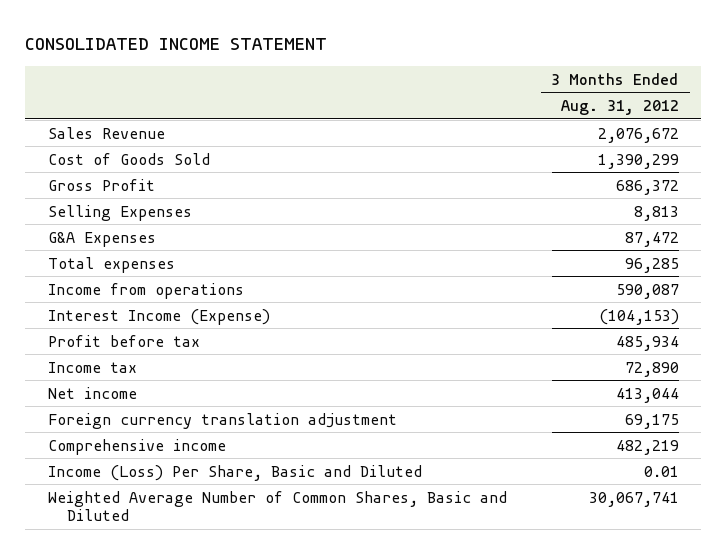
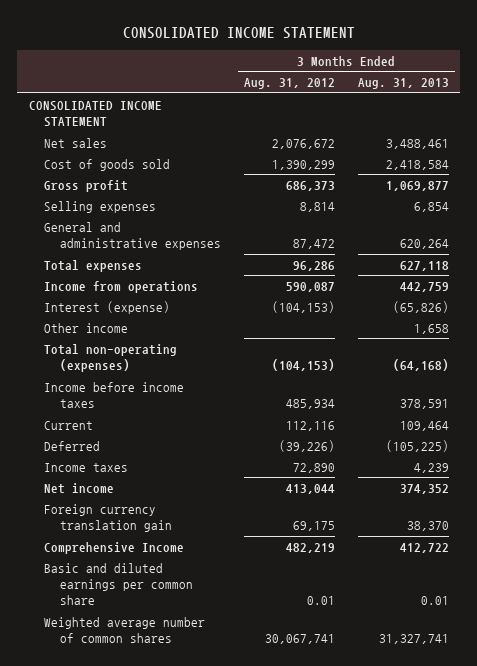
none -> [357,78,449,90] Aug. 31, 2013
none -> [28,100,162,127] CONSOLIDATED INCOME STATEMENT
[47,126,165,139] Sales Revenue -> [44,137,108,148] Net sales
[47,152,210,165] Cost of Goods Sold -> [44,158,171,171] Cost of goods sold
[47,178,155,191] Gross Profit -> [44,179,129,192] Gross profit
[615,179,679,195] 686,372 -> [286,180,336,191] 686,373
[47,204,192,221] Selling Expenses -> [44,200,157,213] Selling expenses
[633,205,679,221] 8,813 -> [300,201,336,212] 8,814
[47,231,156,247] G&A Expenses -> [44,221,222,250] General and administrative expenses
[624,257,679,273] 96,285 -> [293,260,336,271] 96,286
[47,308,270,325] Interest Income (Expense) -> [44,300,171,314] Interest (expense)
none -> [44,322,129,333] Other income
none -> [44,343,178,372] Total non-operating (expenses)
[47,334,200,347] Profit before tax -> [44,381,185,408] Income before income taxes
none -> [44,420,94,430] Current
none -> [44,440,101,451] Deferred
[47,361,137,373] Income tax -> [44,462,129,472] Income taxes
[47,412,397,429] Foreign currency translation adjustment -> [44,503,173,532] Foreign currency translation gain
[47,438,226,455] Comprehensive income -> [44,541,185,554] Comprehensive Income
[47,464,422,481] Income (Loss) Per Share, Basic and Diluted -> [44,562,194,605] Basic and diluted earnings per common share
[47,490,507,522] Weighted Average Number of Common Shares, Basic and Diluted -> [44,616,206,643] Weighted average number of common shares

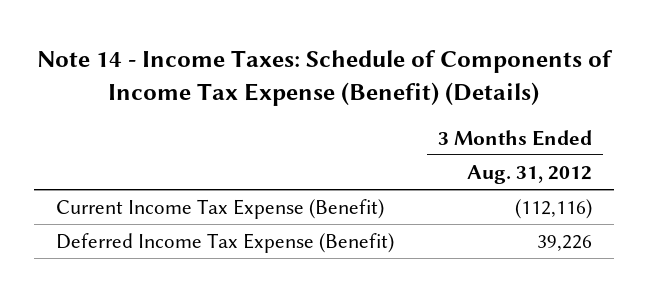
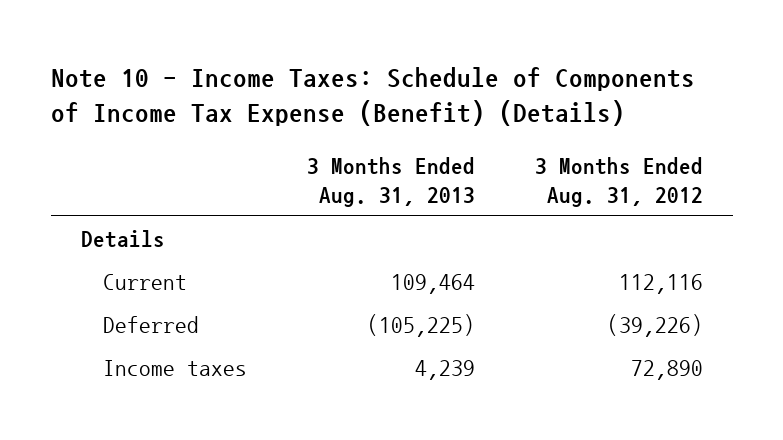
[36,49,613,106] Note 14 - Income Taxes: Schedule of Components of Income Tax Expense (Benefit) (Details) -> [50,66,695,127] Note 10 - Income Taxes: Schedule of Components of Income Tax Expense (Benefit) (Details)
none -> [306,157,475,207] 3 Months Ended Aug. 31, 2013
none -> [80,229,165,248] Details
[55,199,384,220] Current Income Tax Expense (Benefit) -> [102,273,187,290] Current
[514,199,592,220] (112,116) -> [618,273,703,294] 112,116
[55,233,394,254] Deferred Income Tax Expense (Benefit) -> [102,315,199,333] Deferred
[536,235,592,252] 39,226 -> [606,313,703,337] (39,226)
none -> [102,359,247,376] Income taxes

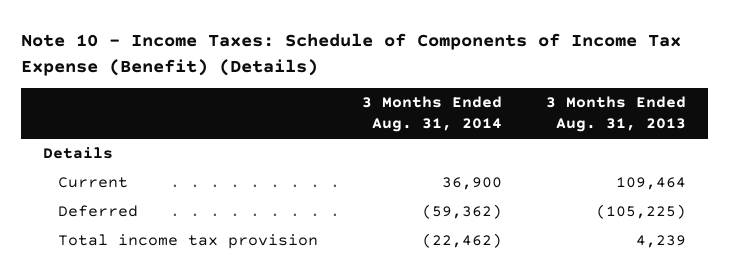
[534,157,703,207] 3 Months Ended Aug. 31, 2012 -> none
none -> [362,96,503,133] 3 Months Ended Aug. 31, 2014
[102,359,247,376] Income taxes -> [58,234,319,250] Total income tax provision

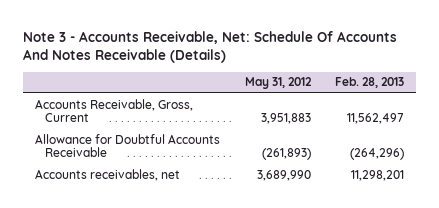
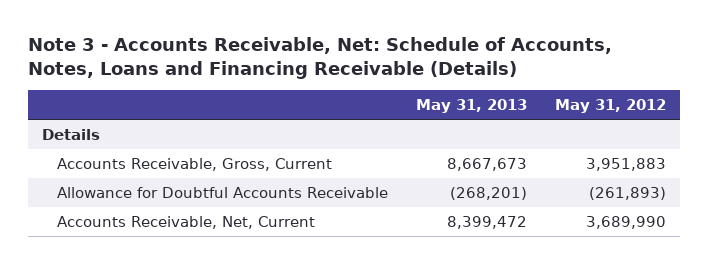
[23,30,398,63] Note 3 - Accounts Receivable, Net: Schedule Of Accounts And Notes Receivable (Details) -> [27,37,612,79] Note 3 - Accounts Receivable, Net: Schedule of Accounts, Notes, Loans and Financing Receivable (Details)
[334,77,404,89] Feb. 28, 2013 -> none
none -> [415,99,527,114] May 31, 2013
none -> [41,129,100,141] Details
[35,168,181,181] Accounts receivables, net -> [56,216,315,230] Accounts Receivable, Net, Current

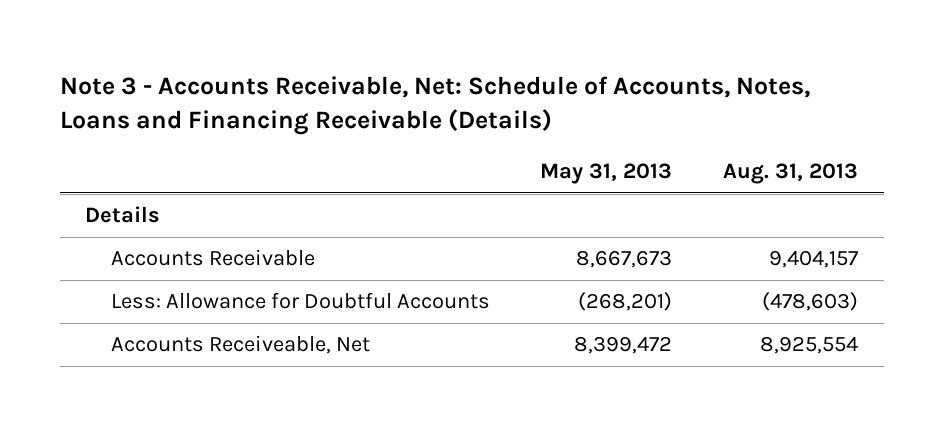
[554,99,666,114] May 31, 2012 -> none
none -> [723,163,859,185] Aug. 31, 2013
[56,158,332,172] Accounts Receivable, Gross, Current -> [110,249,315,267] Accounts Receivable
[56,187,388,199] Allowance for Doubtful Accounts Receivable -> [110,292,490,310] Less: Allowance for Doubtful Accounts
[56,216,315,230] Accounts Receivable, Net, Current -> [110,335,370,355] Accounts Receiveable, Net

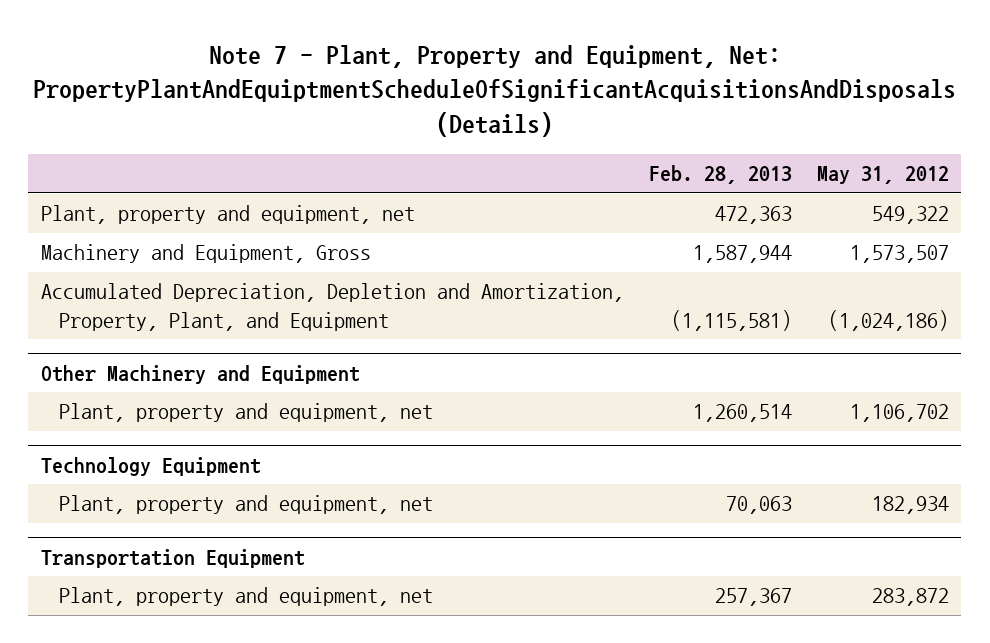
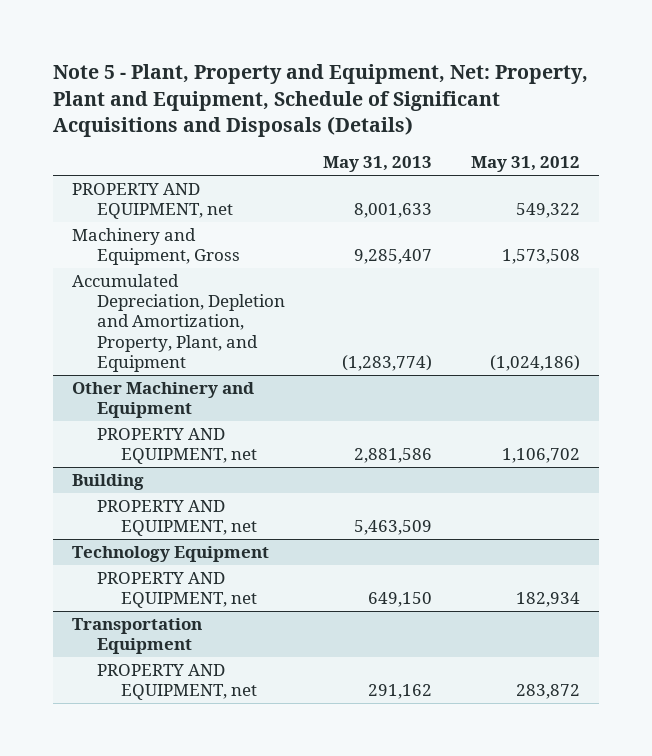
[32,44,956,137] Note 7 - Plant, Property and Equipment, Net: PropertyPlantAndEquiptmentScheduleOfSignificantAcquisitionsAndDisposals (Details) -> [52,64,588,138] Note 5 - Plant, Property and Equipment, Net: Property, Plant and Equipment, Schedule of Significant Acquisitions and Disposals (Details)
[648,165,792,185] Feb. 28, 2013 -> none
none -> [323,156,433,173] May 31, 2013
[40,205,415,225] Plant, property and equipment, net -> [72,183,233,220] PROPERTY AND EQUIPMENT, net
[849,245,949,264] 1,573,507 -> [501,249,580,265] 1,573,508
[59,403,434,423] Plant, property and equipment, net -> [96,428,258,465] PROPERTY AND EQUIPMENT, net
none -> [72,474,145,491] Building
none -> [96,500,258,537] PROPERTY AND EQUIPMENT, net
[59,495,434,515] Plant, property and equipment, net -> [96,572,258,609] PROPERTY AND EQUIPMENT, net
[59,587,434,607] Plant, property and equipment, net -> [96,664,258,701] PROPERTY AND EQUIPMENT, net

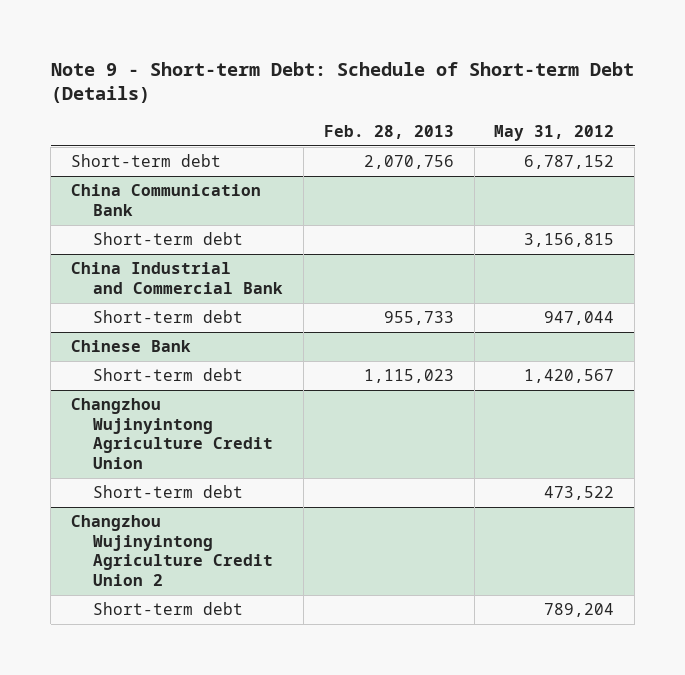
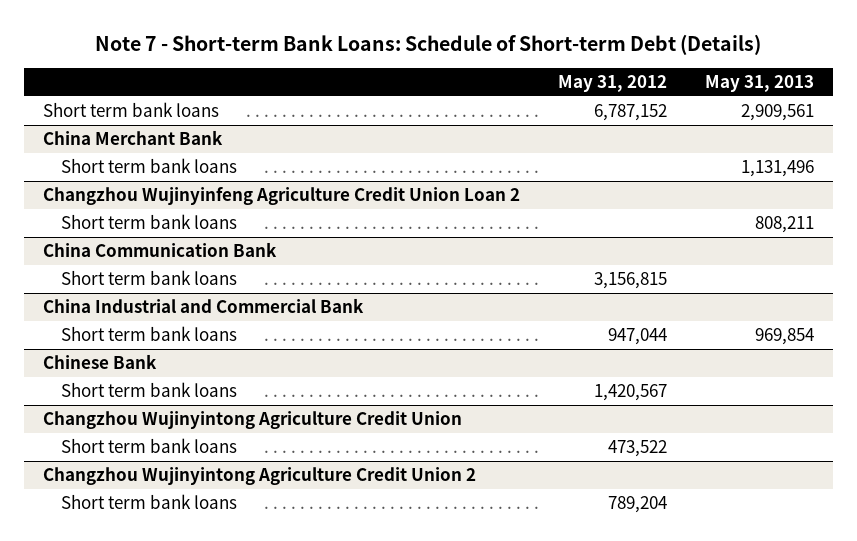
[50,61,634,104] Note 9 - Short-term Debt: Schedule of Short-term Debt (Details) -> [95,33,762,55] Note 7 - Short-term Bank Loans: Schedule of Short-term Debt (Details)
[323,124,454,139] Feb. 28, 2013 -> none
none -> [704,74,814,92] May 31, 2013
[70,154,221,168] Short-term debt -> [43,102,220,118] Short term bank loans
none -> [43,130,224,146] China Merchant Bank
none -> [60,158,237,174] Short term bank loans
none -> [43,187,521,206] Changzhou Wujinyinfeng Agriculture Credit Union Loan 2
none -> [60,214,237,230] Short term bank loans
[93,232,244,246] Short-term debt -> [60,270,237,286] Short term bank loans
[93,310,244,324] Short-term debt -> [60,326,237,342] Short term bank loans
[93,368,244,382] Short-term debt -> [60,382,237,398] Short term bank loans
[93,485,244,499] Short-term debt -> [60,438,237,454] Short term bank loans
[93,602,244,616] Short-term debt -> [60,494,237,510] Short term bank loans

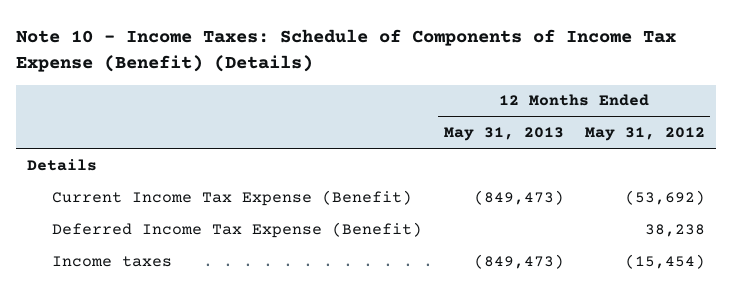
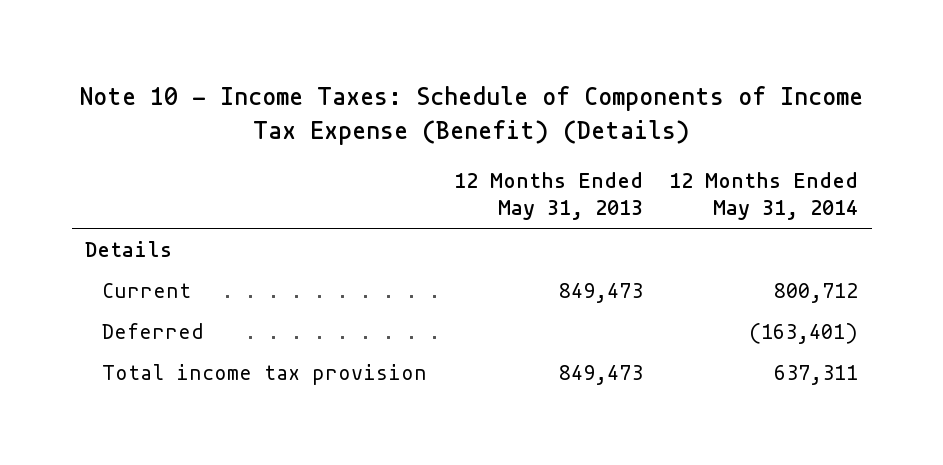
[584,127,705,142] May 31, 2012 -> none
none -> [669,171,859,221] 12 Months Ended May 31, 2014
[52,189,413,206] Current Income Tax Expense (Benefit) -> [102,282,192,298] Current
[473,189,564,205] (849,473) -> [558,282,643,303] 849,473
[52,221,423,238] Deferred Income Tax Expense (Benefit) -> [102,322,205,339] Deferred
[52,255,173,267] Income taxes -> [102,363,428,385] Total income tax provision
[473,253,564,269] (849,473) -> [558,364,643,385] 849,473

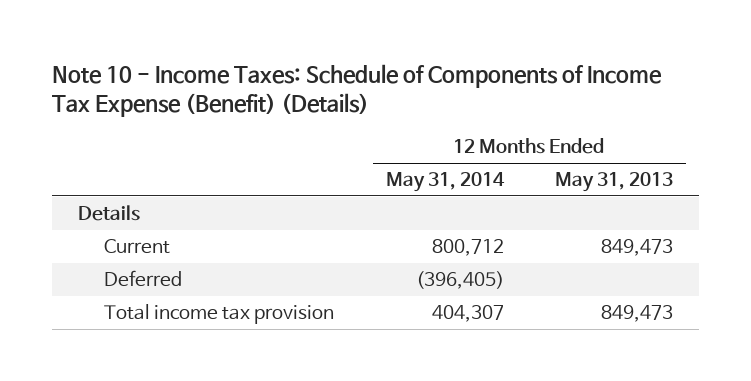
[749,322,859,344] (163,401) -> [415,271,504,290] (396,405)
[774,364,859,385] 637,311 -> [431,305,504,323] 404,307

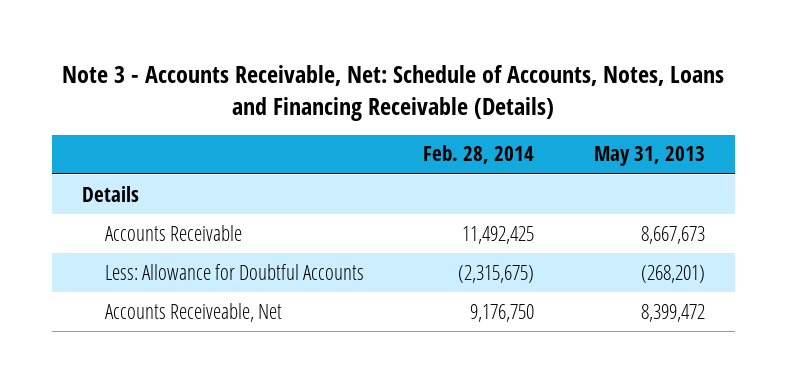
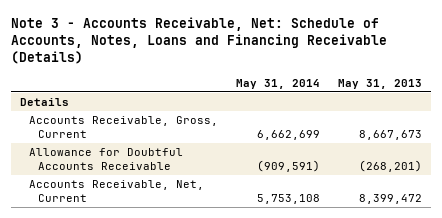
[423,145,535,165] Feb. 28, 2014 -> none
none -> [236,78,321,89] May 31, 2014
[104,224,242,241] Accounts Receivable -> [29,116,219,138] Accounts Receivable, Gross, Current
[104,263,364,280] Less: Allowance for Doubtful Accounts -> [29,148,184,170] Allowance for Doubtful Accounts Receivable
[104,302,282,322] Accounts Receiveable, Net -> [29,180,205,202] Accounts Receivable, Net, Current

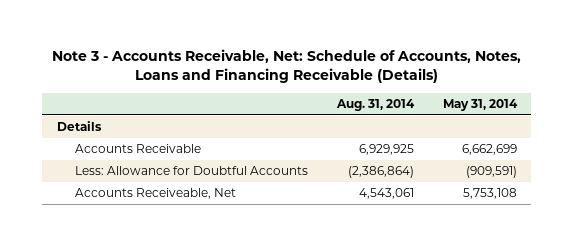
[337,78,422,89] May 31, 2013 -> none
none -> [336,98,416,111] Aug. 31, 2014
[29,116,219,138] Accounts Receivable, Gross, Current -> [75,144,202,154] Accounts Receivable
[29,148,184,170] Allowance for Doubtful Accounts Receivable -> [75,166,309,176] Less: Allowance for Doubtful Accounts
[29,180,205,202] Accounts Receivable, Net, Current -> [75,188,237,200] Accounts Receiveable, Net

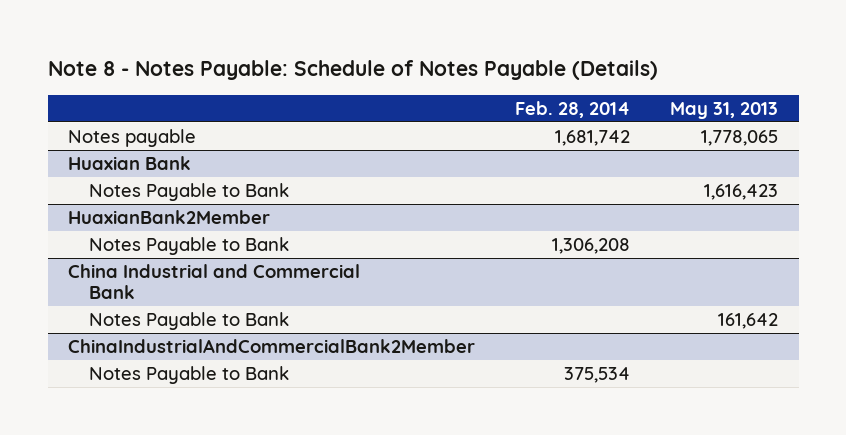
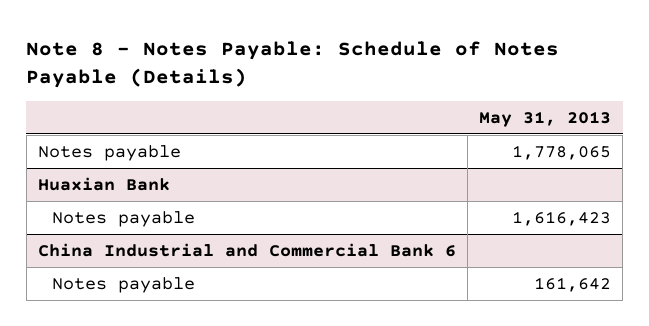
[515,100,631,118] Feb. 28, 2014 -> none
[67,210,270,225] HuaxianBank2Member -> none
[88,237,289,256] Notes Payable to Bank -> none
[67,339,475,354] ChinaIndustrialAndCommercialBank2Member -> none
[88,366,289,385] Notes Payable to Bank -> none
[88,183,289,202] Notes Payable to Bank -> [51,210,195,227] Notes payable
[67,264,360,300] China Industrial and Commercial Bank -> [37,242,456,257] China Industrial and Commercial Bank 6
[88,312,289,331] Notes Payable to Bank -> [51,276,195,293] Notes payable

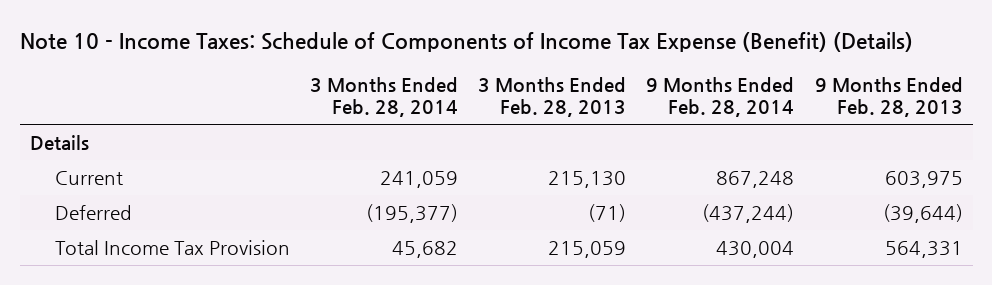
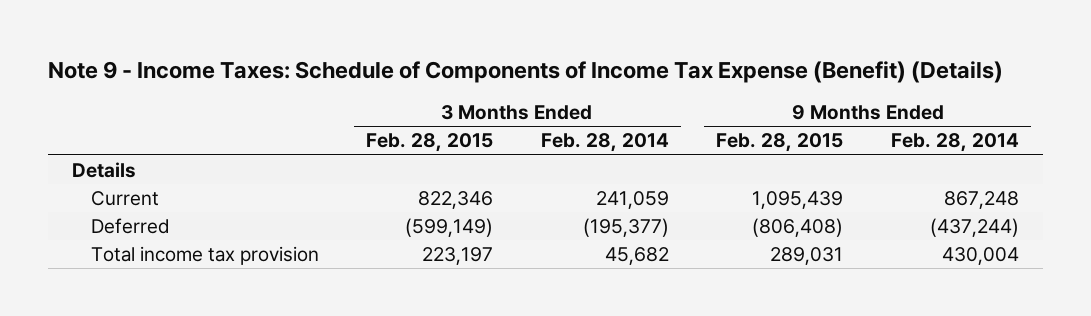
[19,32,913,53] Note 10 - Income Taxes: Schedule of Components of Income Tax Expense (Benefit) (Details) -> [48,61,1004,84] Note 9 - Income Taxes: Schedule of Components of Income Tax Expense (Benefit) (Details)
[478,76,627,118] 3 Months Ended Feb. 28, 2013 -> none
[814,76,963,118] 9 Months Ended Feb. 28, 2013 -> none
none -> [366,133,494,153] Feb. 28, 2015
none -> [716,133,844,153] Feb. 28, 2015
[54,240,290,256] Total Income Tax Provision -> [90,246,319,266] Total income tax provision

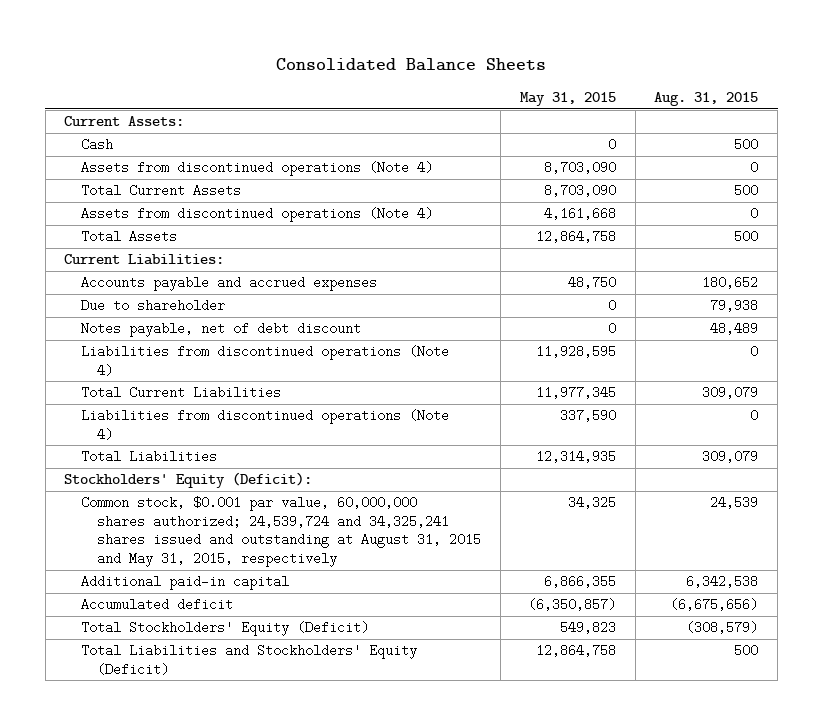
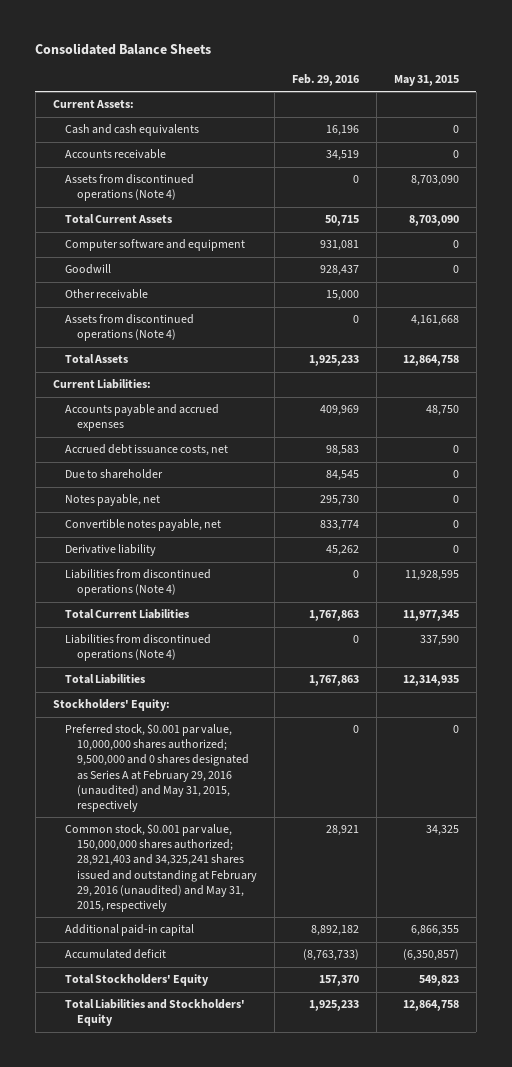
[654,92,759,107] Aug. 31, 2015 -> none
none -> [291,73,359,86] Feb. 29, 2016
[80,138,113,152] Cash -> [64,124,199,137] Cash and cash equivalents
none -> [64,149,166,160] Accounts receivable
none -> [64,239,245,252] Computer software and equipment
none -> [64,264,111,275] Goodwill
none -> [64,289,148,300] Other receivable
none -> [64,444,228,457] Accrued debt issuance costs, net
[80,322,361,338] Notes payable, net of debt discount -> [64,494,160,507] Notes payable, net
none -> [64,519,221,532] Convertible notes payable, net
none -> [64,544,156,557] Derivative liability
[64,472,313,489] Stockholders' Equity (Deficit): -> [52,699,170,712] Stockholders' Equity:
none -> [64,724,249,812] Preferred stock, $0.001 par value, 10,000,000 shares authorized; 9,500,000 and 0 shares designated as Series A at February 29, 2016 (unaudited) and May 31, 2015, respectively
[80,496,482,568] Common stock, $0.001 par value, 60,000,000 shares authorized; 24,539,724 and 34,325,241 shares issued and outstanding at August 31, 2015 and May 31, 2015, respectively -> [64,824,257,912] Common stock, $0.001 par value, 150,000,000 shares authorized; 28,921,403 and 34,325,241 shares issued and outstanding at February 29, 2016 (unaudited) and May 31, 2015, respectively
[80,621,369,637] Total Stockholders' Equity (Deficit) -> [64,974,209,987] Total Stockholders' Equity
[80,644,417,676] Total Liabilities and Stockholders' Equity (Deficit) -> [64,999,245,1027] Total Liabilities and Stockholders' Equity

